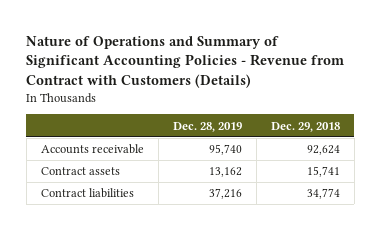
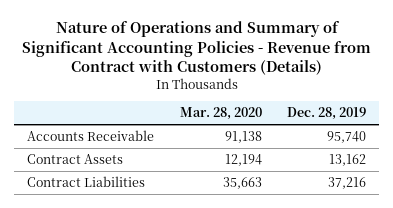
[270,121,340,132] Dec. 29, 2018 -> none
none -> [179,107,262,121] Mar. 28, 2020
[40,144,144,155] Accounts receivable -> [26,129,154,141] Accounts Receivable
[40,167,120,176] Contract assets -> [26,153,123,164] Contract Assets
[40,188,134,199] Contract liabilities -> [26,175,145,187] Contract Liabilities

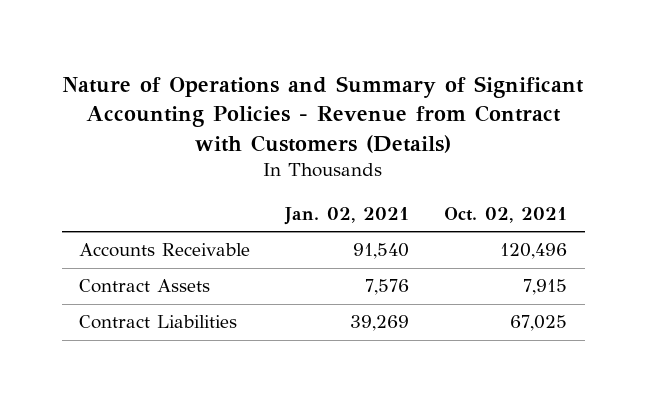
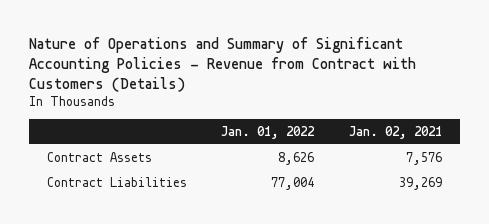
[444,206,568,223] Oct. 02, 2021 -> none
none -> [221,125,316,139] Jan. 01, 2022
[79,243,251,258] Accounts Receivable -> none

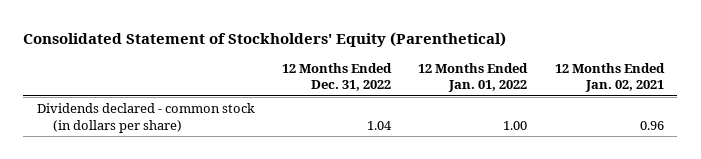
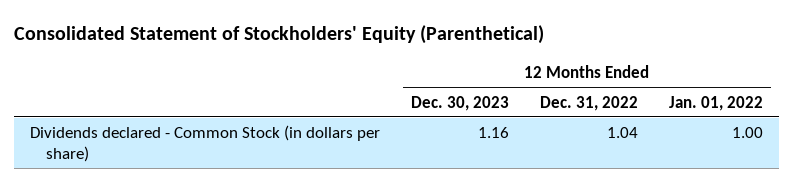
[554,62,665,93] 12 Months Ended Jan. 02, 2021 -> none
none -> [410,95,509,111] Dec. 30, 2023
[36,103,255,133] Dividends declared - common stock (in dollars per share) -> [29,125,380,162] Dividends declared - Common Stock (in dollars per share)

